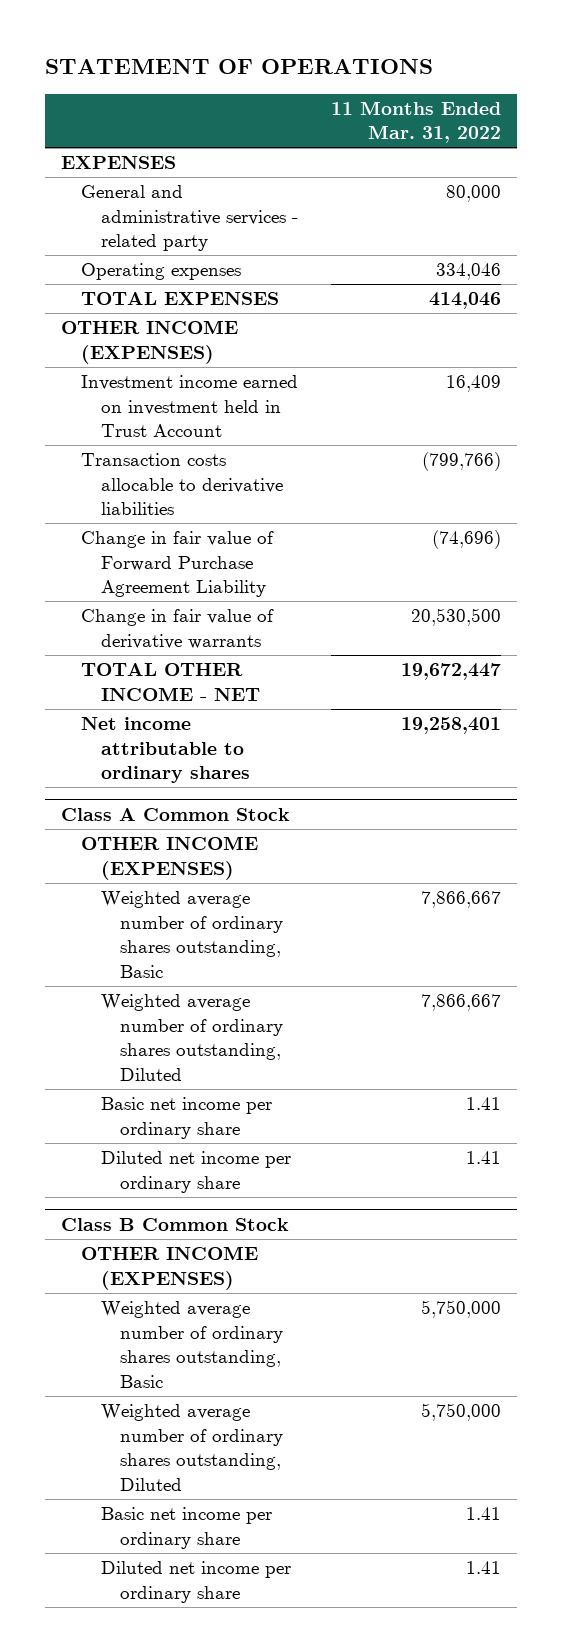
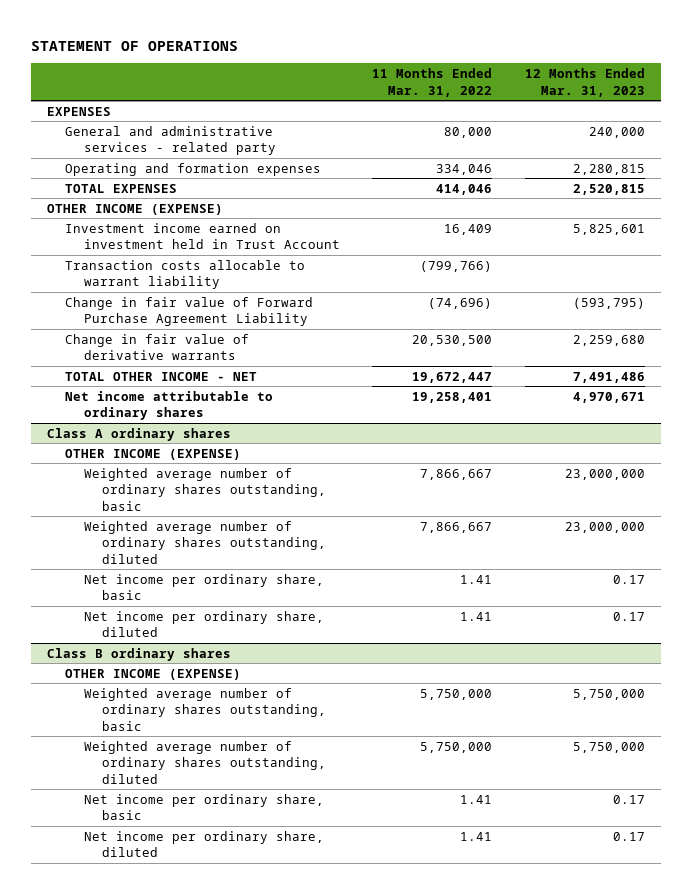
none -> [525,68,646,97] 12 Months Ended Mar. 31, 2023
[81,263,242,281] Operating expenses -> [65,162,322,176] Operating and formation expenses
[61,320,239,364] OTHER INCOME (EXPENSES) -> [47,203,224,215] OTHER INCOME (EXPENSE)
[81,453,283,516] Transaction costs allocable to derivative liabilities -> [65,259,306,290] Transaction costs allocable to warrant liability
[61,807,291,821] Class A Common Stock -> [47,427,232,441] Class A ordinary shares
[81,836,259,880] OTHER INCOME (EXPENSES) -> [65,448,242,460] OTHER INCOME (EXPENSE)
[100,891,284,978] Weighted average number of ordinary shares outstanding, Basic -> [83,467,326,511] Weighted average number of ordinary shares outstanding, basic
[100,994,284,1081] Weighted average number of ordinary shares outstanding, Diluted -> [83,520,326,564] Weighted average number of ordinary shares outstanding, diluted
[100,1097,272,1139] Basic net income per ordinary share -> [83,573,324,601] Net income per ordinary share, basic
[100,1151,291,1193] Diluted net income per ordinary share -> [83,610,324,638] Net income per ordinary share, diluted
[61,1217,290,1231] Class B Common Stock -> [47,647,232,661] Class B ordinary shares
[81,1246,259,1290] OTHER INCOME (EXPENSES) -> [65,668,242,680] OTHER INCOME (EXPENSE)
[100,1301,284,1388] Weighted average number of ordinary shares outstanding, Basic -> [83,687,326,731] Weighted average number of ordinary shares outstanding, basic
[100,1404,284,1491] Weighted average number of ordinary shares outstanding, Diluted -> [83,740,326,784] Weighted average number of ordinary shares outstanding, diluted
[100,1507,272,1549] Basic net income per ordinary share -> [83,793,324,821] Net income per ordinary share, basic
[100,1561,291,1603] Diluted net income per ordinary share -> [83,830,324,858] Net income per ordinary share, diluted

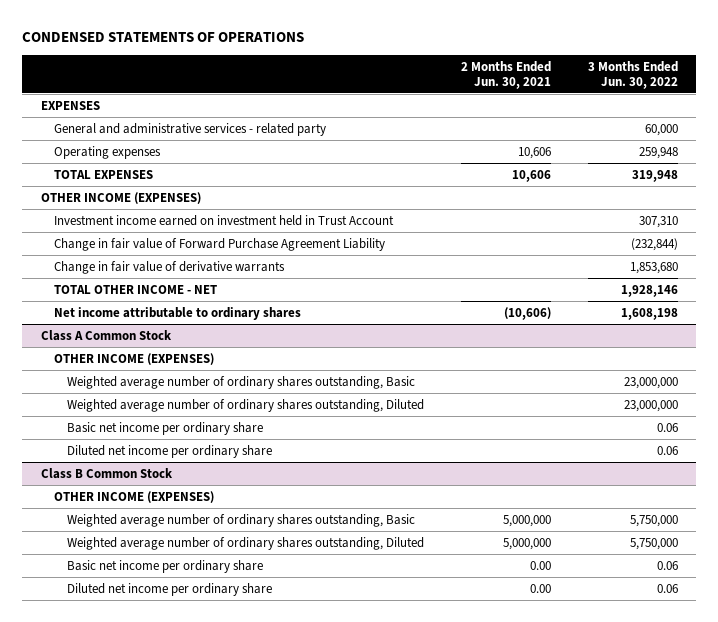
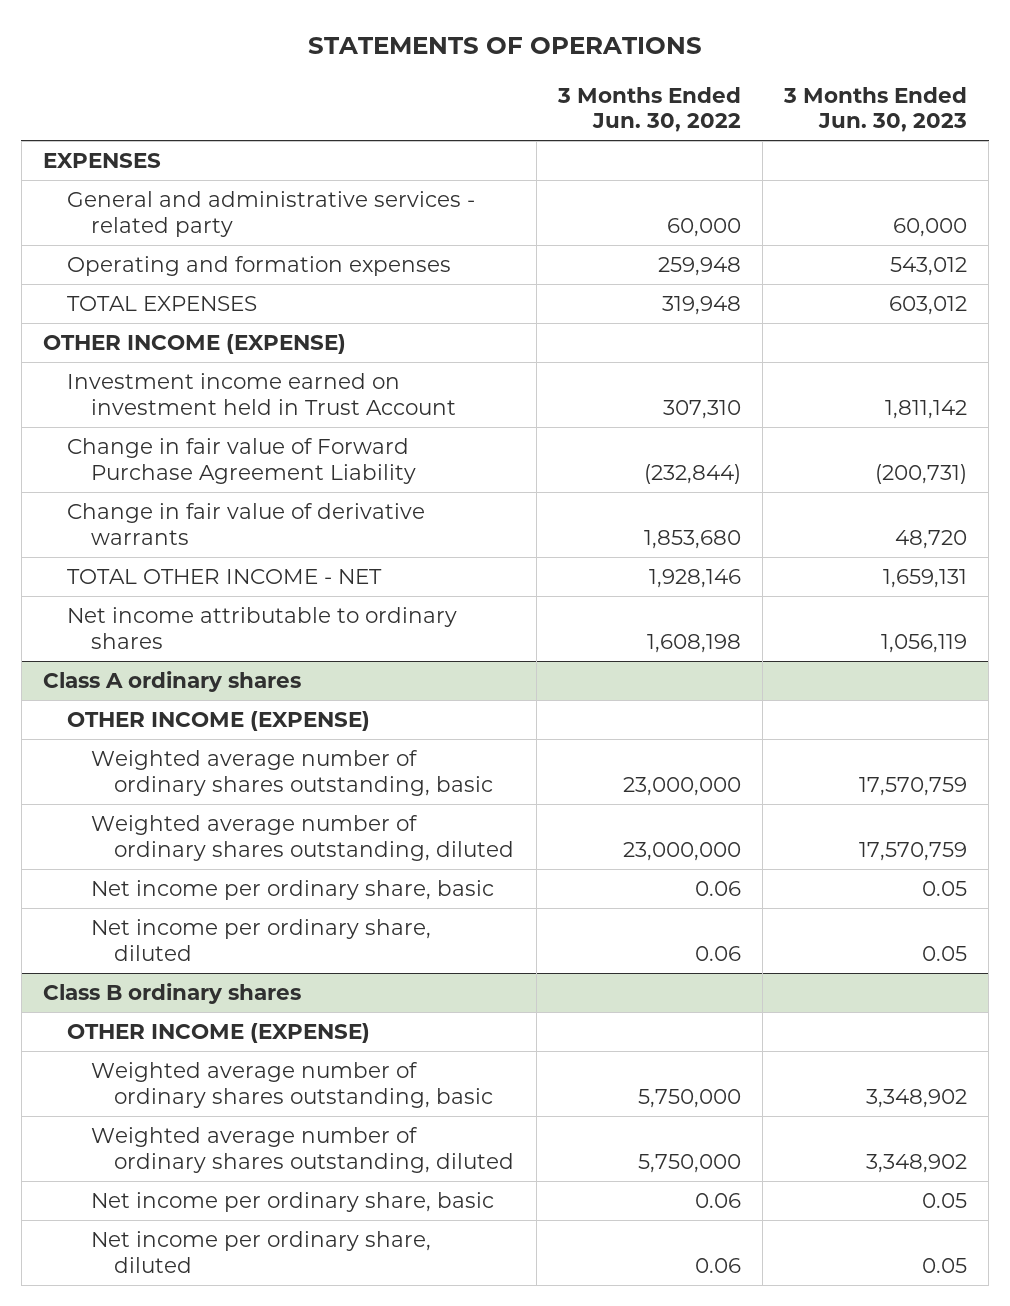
[22,32,305,43] CONDENSED STATEMENTS OF OPERATIONS -> [307,37,702,55] STATEMENTS OF OPERATIONS
[460,60,551,89] 2 Months Ended Jun. 30, 2021 -> none
none -> [783,86,968,133] 3 Months Ended Jun. 30, 2023
[53,145,161,159] Operating expenses -> [66,256,451,277] Operating and formation expenses
[40,191,201,204] OTHER INCOME (EXPENSES) -> [42,334,346,355] OTHER INCOME (EXPENSE)
[40,329,172,341] Class A Common Stock -> [42,671,301,693] Class A ordinary shares
[53,352,214,365] OTHER INCOME (EXPENSES) -> [66,711,370,732] OTHER INCOME (EXPENSE)
[67,375,416,389] Weighted average number of ordinary shares outstanding, Basic -> [90,750,494,796] Weighted average number of ordinary shares outstanding, basic
[67,398,425,412] Weighted average number of ordinary shares outstanding, Diluted -> [90,815,515,861] Weighted average number of ordinary shares outstanding, diluted
[67,421,264,435] Basic net income per ordinary share -> [90,880,494,901] Net income per ordinary share, basic
[67,444,273,458] Diluted net income per ordinary share -> [90,919,431,961] Net income per ordinary share, diluted
[40,467,173,479] Class B Common Stock -> [42,983,301,1005] Class B ordinary shares
[53,490,214,503] OTHER INCOME (EXPENSES) -> [66,1023,370,1044] OTHER INCOME (EXPENSE)
[67,513,416,527] Weighted average number of ordinary shares outstanding, Basic -> [90,1062,494,1108] Weighted average number of ordinary shares outstanding, basic
[67,536,425,550] Weighted average number of ordinary shares outstanding, Diluted -> [90,1127,515,1173] Weighted average number of ordinary shares outstanding, diluted
[67,559,264,573] Basic net income per ordinary share -> [90,1192,494,1213] Net income per ordinary share, basic
[67,582,273,596] Diluted net income per ordinary share -> [90,1231,431,1273] Net income per ordinary share, diluted

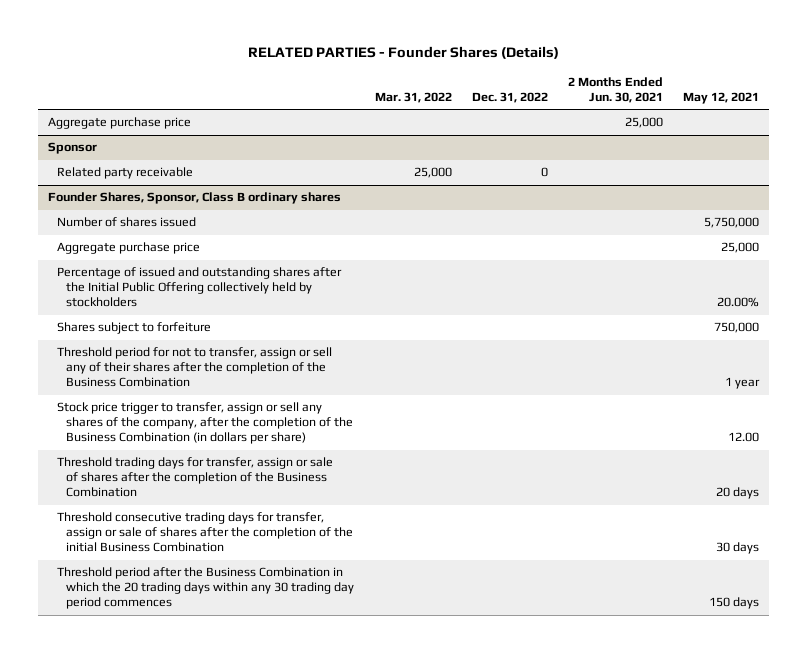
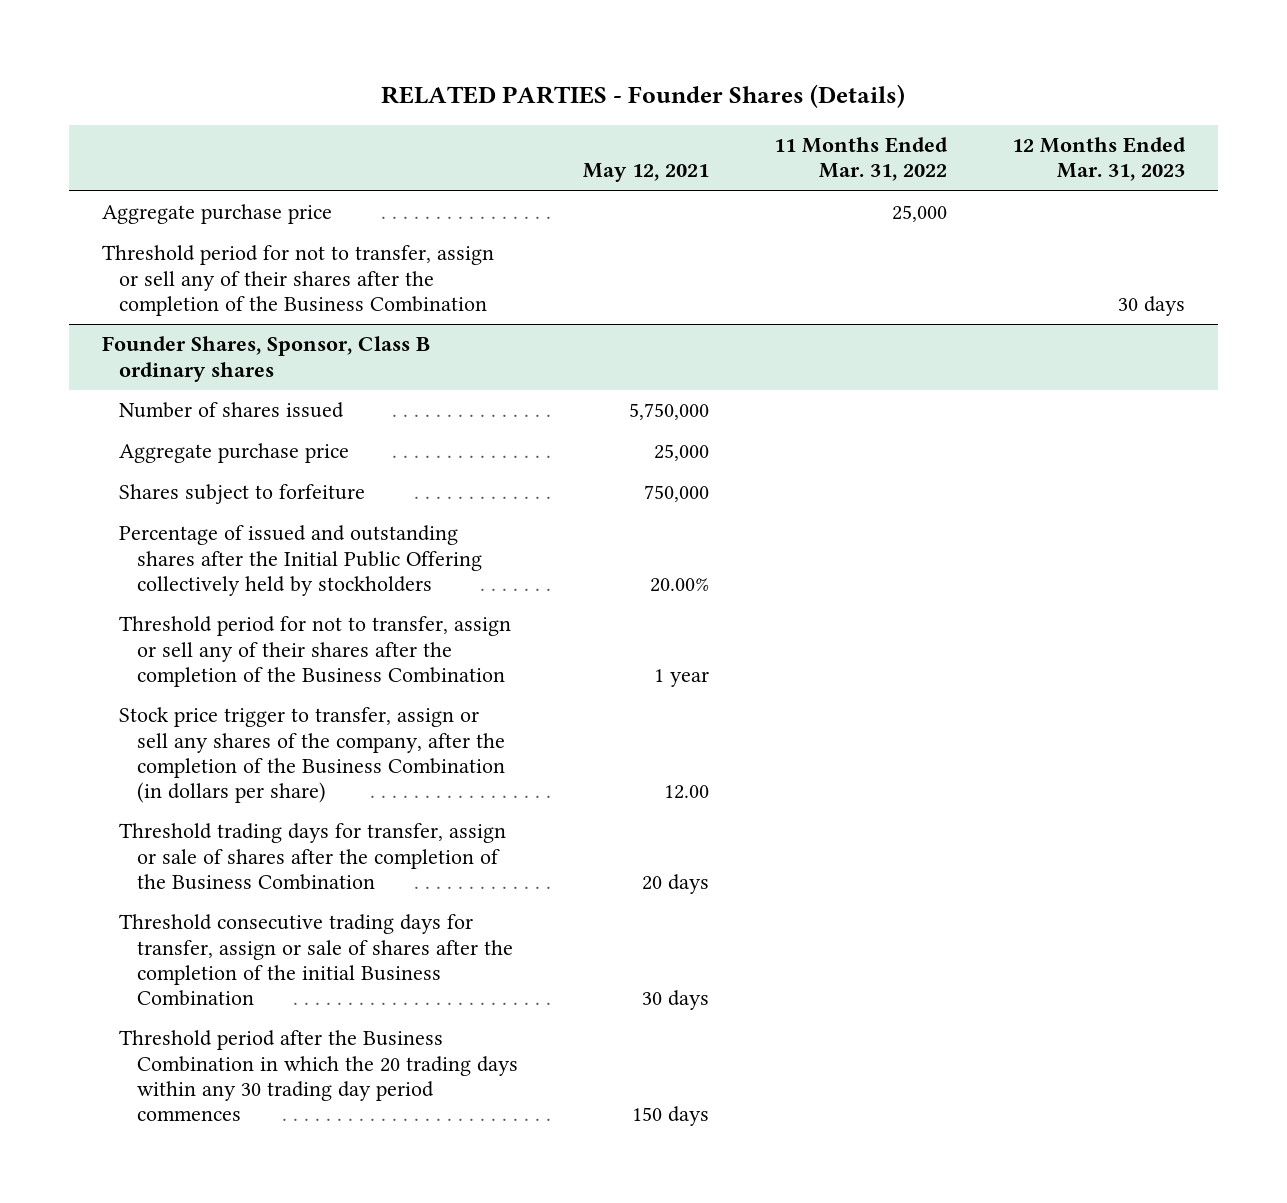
[374,92,452,104] Mar. 31, 2022 -> none
[471,92,548,104] Dec. 31, 2022 -> none
[567,77,663,104] 2 Months Ended Jun. 30, 2021 -> none
none -> [774,137,949,182] 11 Months Ended Mar. 31, 2022
none -> [1012,137,1187,182] 12 Months Ended Mar. 31, 2023
[48,142,98,155] Sponsor -> none
[57,167,194,180] Related party receivable -> none
none -> [101,245,494,316] Threshold period for not to transfer, assign or sell any of their shares after the completion of the Business Combination
[57,267,343,308] Percentage of issued and outstanding shares after the Initial Public Offering collectively held by stockholders -> [119,525,483,596] Percentage of issued and outstanding shares after the Initial Public Offering collectively held by stockholders

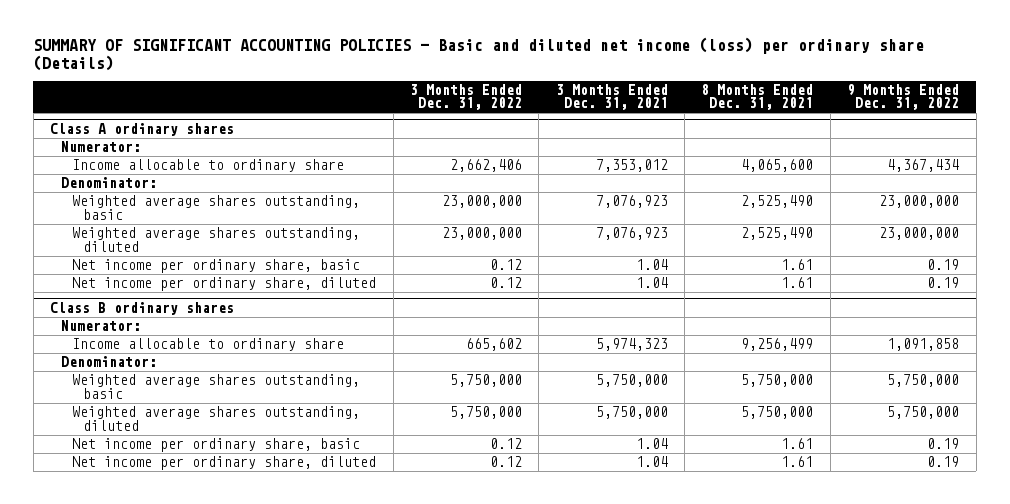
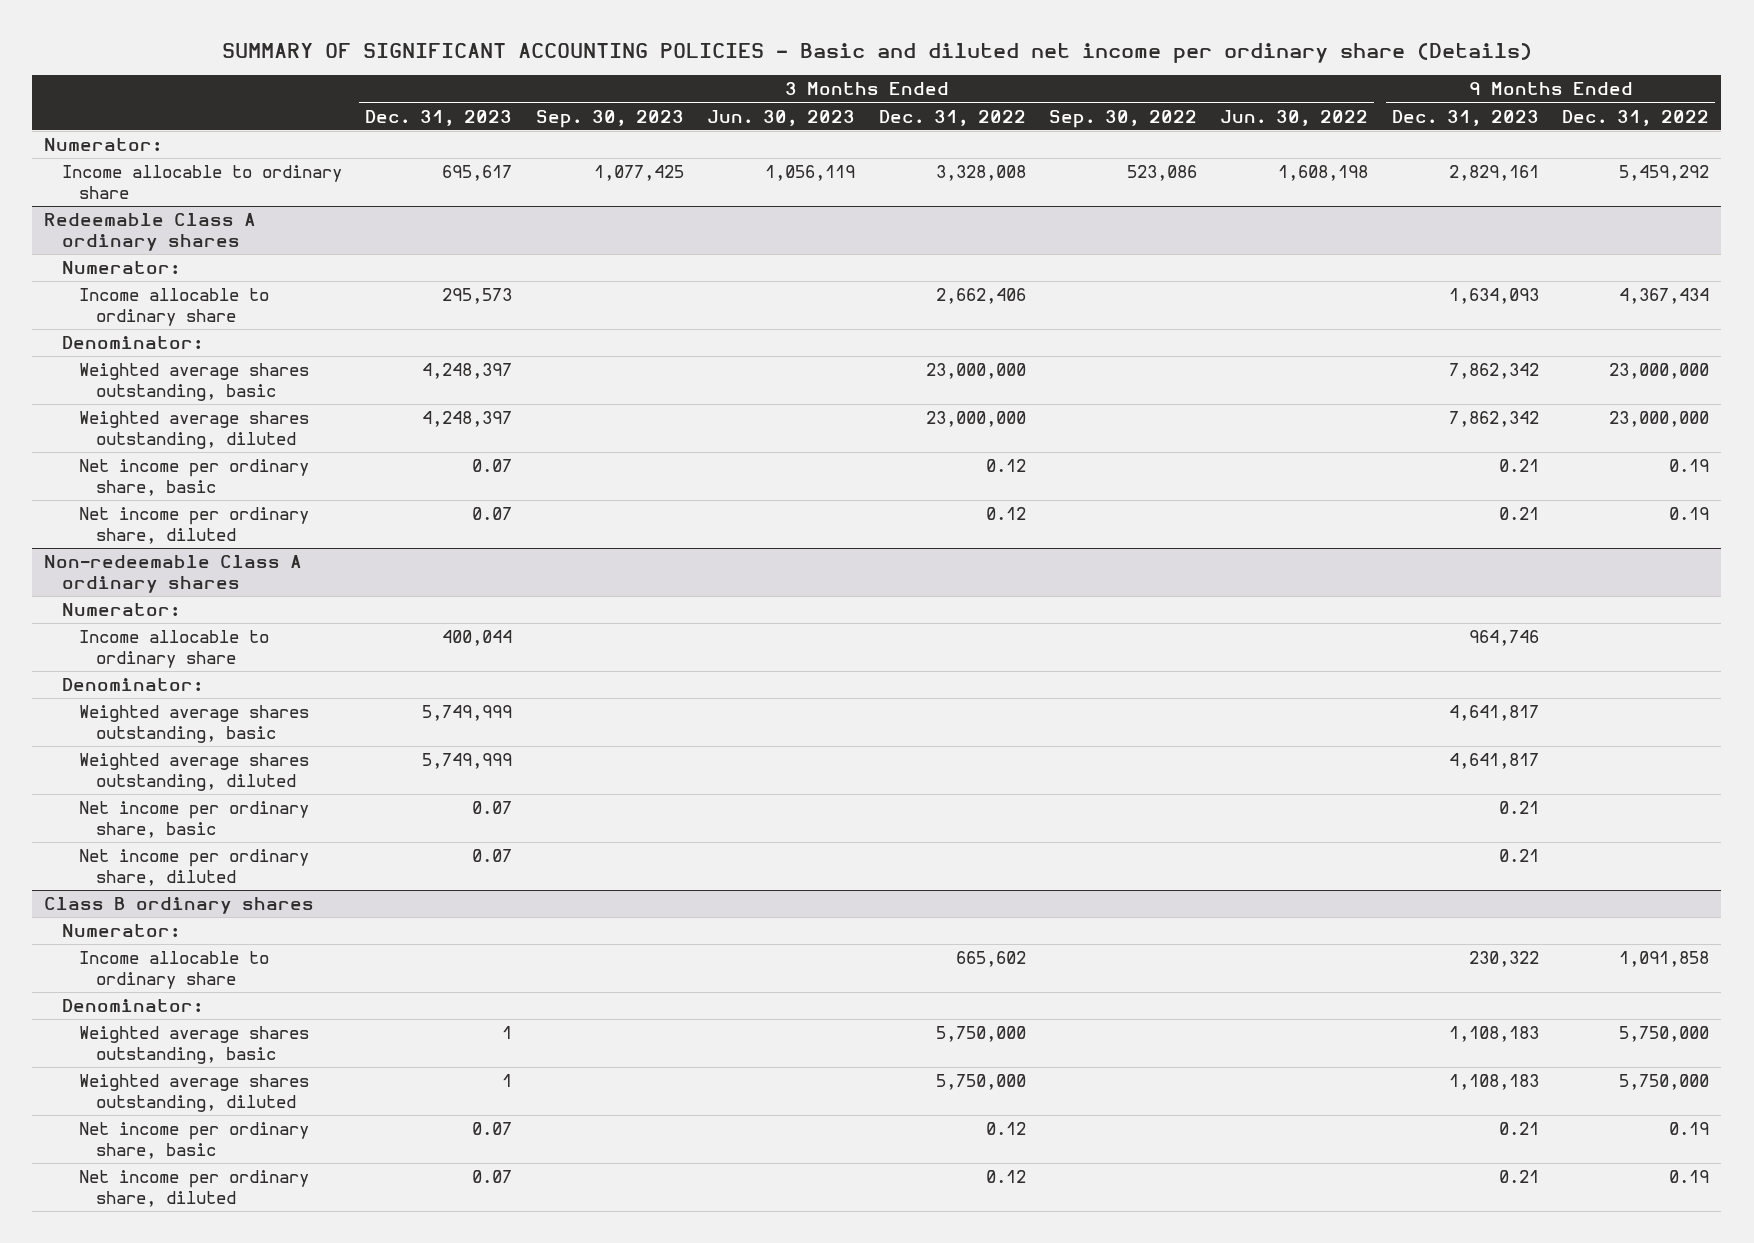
[33,37,925,72] SUMMARY OF SIGNIFICANT ACCOUNTING POLICIES - Basic and diluted net income (loss) per ordinary share (Details) -> [221,43,1532,64] SUMMARY OF SIGNIFICANT ACCOUNTING POLICIES - Basic and diluted net income per ordinary share (Details)
[555,84,668,111] 3 Months Ended Dec. 31, 2021 -> none
[701,84,814,111] 8 Months Ended Dec. 31, 2021 -> none
none -> [365,109,513,126] Dec. 31, 2023
none -> [535,109,684,128] Sep. 30, 2023
none -> [707,109,856,126] Jun. 30, 2023
none -> [1048,109,1197,128] Sep. 30, 2022
none -> [1220,109,1369,126] Jun. 30, 2022
none -> [1391,109,1539,126] Dec. 31, 2023
[50,123,235,137] Class A ordinary shares -> none
none -> [61,165,342,199] Income allocable to ordinary share
none -> [44,213,257,251] Redeemable Class A ordinary shares
none -> [61,261,180,275] Numerator:
none -> [44,555,303,593] Non-redeemable Class A ordinary shares
none -> [61,603,180,617] Numerator:
none -> [78,630,269,668] Income allocable to ordinary share
none -> [61,678,203,692] Denominator:
none -> [78,705,309,743] Weighted average shares outstanding, basic
none -> [78,753,309,791] Weighted average shares outstanding, diluted
none -> [78,801,309,838] Net income per ordinary share, basic
none -> [78,849,309,886] Net income per ordinary share, diluted

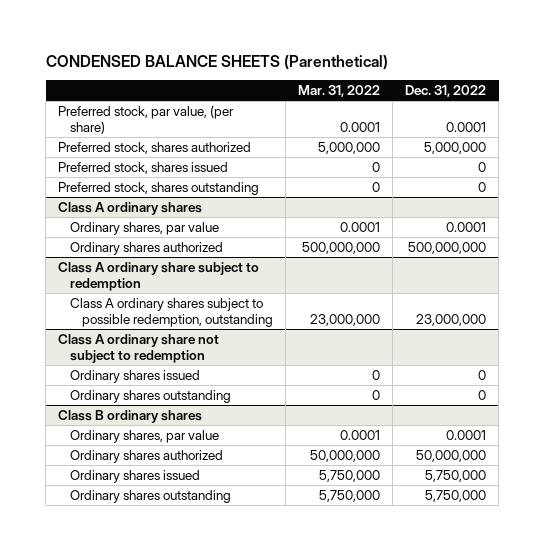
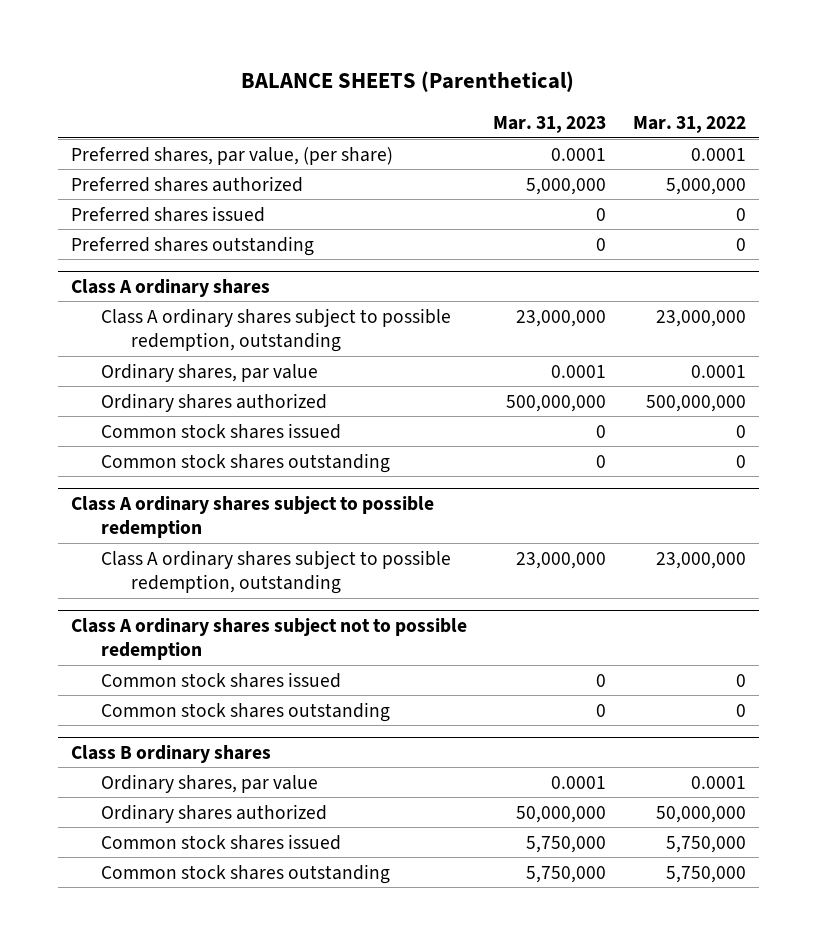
[45,54,388,70] CONDENSED BALANCE SHEETS (Parenthetical) -> [241,71,575,93] BALANCE SHEETS (Parenthetical)
[405,85,487,98] Dec. 31, 2022 -> none
none -> [493,116,607,134] Mar. 31, 2023
[58,104,235,134] Preferred stock, par value, (per share) -> [70,146,393,165] Preferred shares, par value, (per share)
[58,141,252,154] Preferred stock, shares authorized -> [70,175,303,192] Preferred shares authorized
[58,161,229,174] Preferred stock, shares issued -> [70,205,265,222] Preferred shares issued
[58,181,260,195] Preferred stock, shares outstanding -> [70,235,314,256] Preferred shares outstanding
none -> [100,307,451,353] Class A ordinary shares subject to possible redemption, outstanding
none -> [100,422,341,439] Common stock shares issued
none -> [100,452,390,473] Common stock shares outstanding
[58,261,260,291] Class A ordinary share subject to redemption -> [70,495,434,539] Class A ordinary shares subject to possible redemption
[58,333,220,363] Class A ordinary share not subject to redemption -> [70,617,467,661] Class A ordinary shares subject not to possible redemption
[69,369,200,383] Ordinary shares issued -> [100,671,341,688] Common stock shares issued
[69,389,231,403] Ordinary shares outstanding -> [100,701,390,722] Common stock shares outstanding
[69,469,200,483] Ordinary shares issued -> [100,833,341,850] Common stock shares issued
[69,489,231,503] Ordinary shares outstanding -> [100,863,390,884] Common stock shares outstanding

